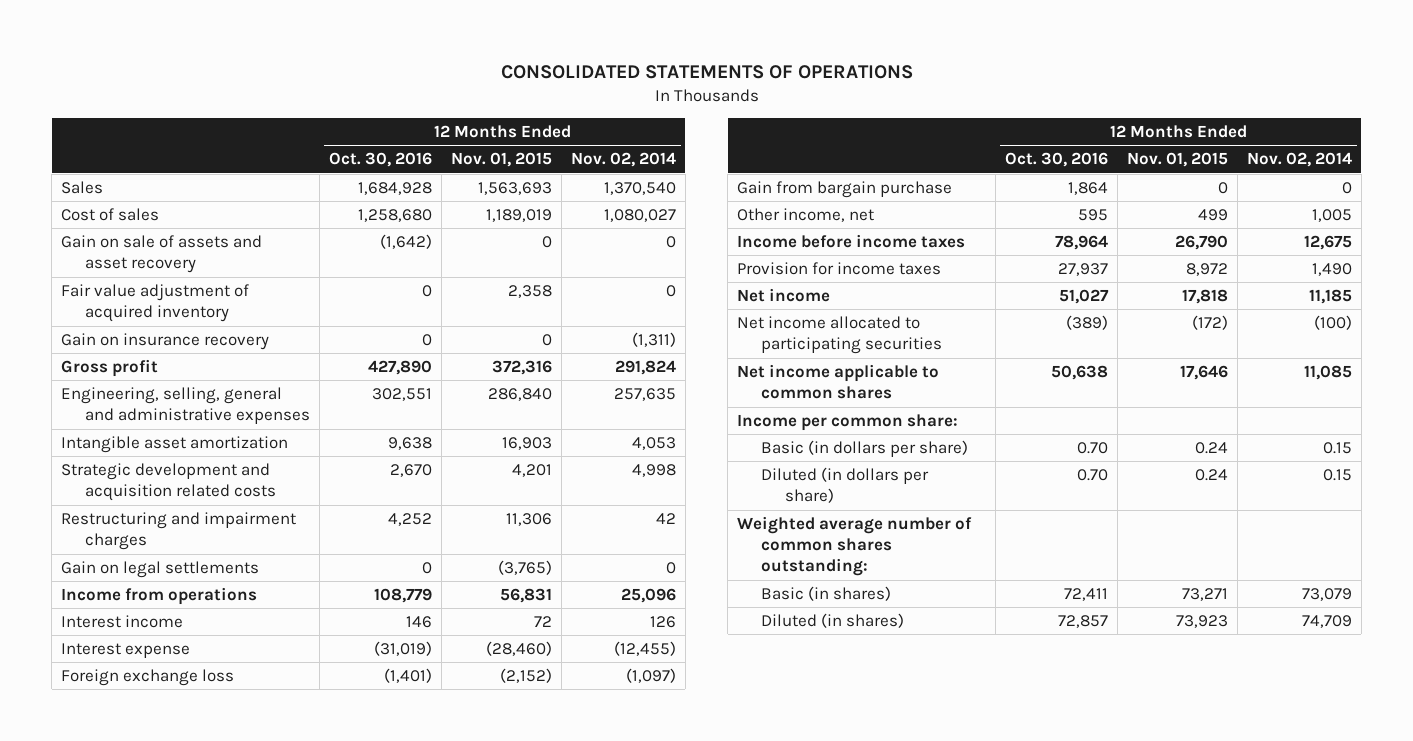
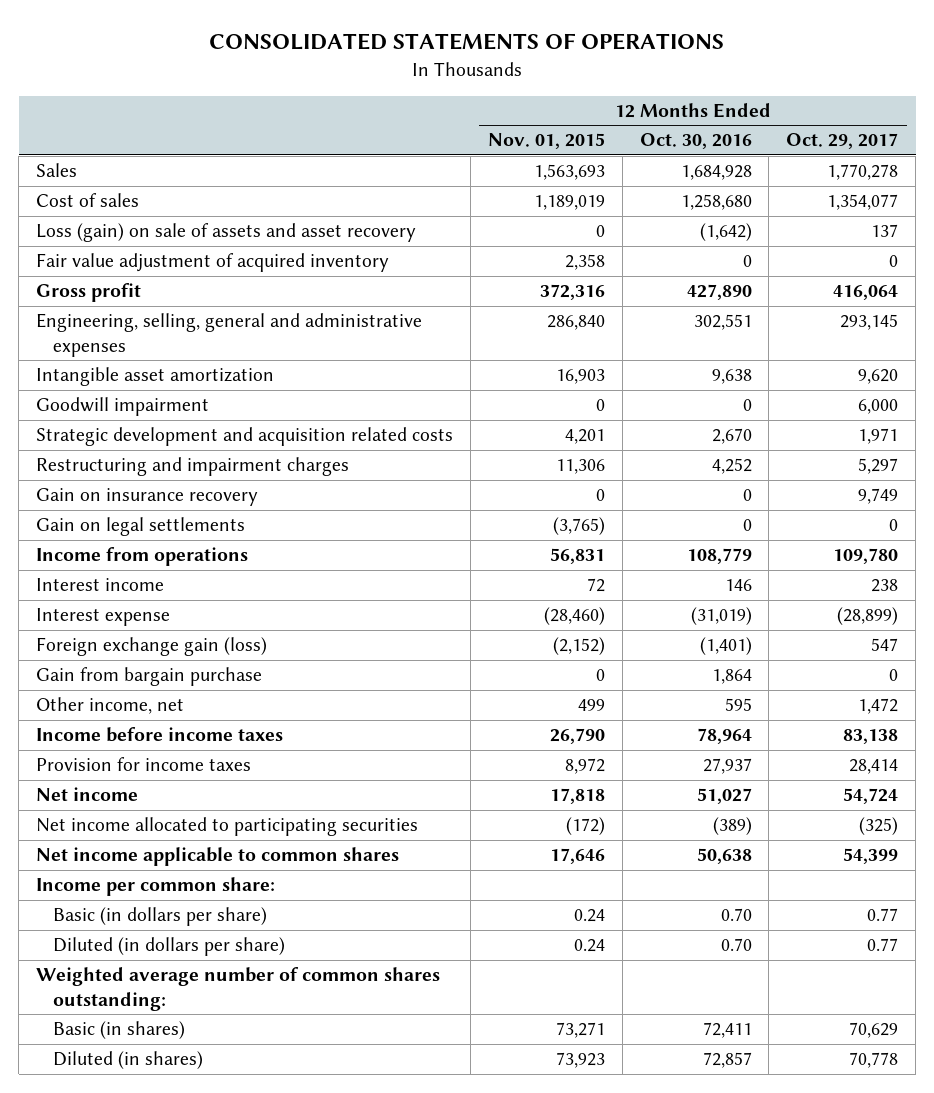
[570,152,676,168] Nov. 02, 2014 -> none
none -> [786,133,899,150] Oct. 29, 2017
[61,235,263,274] Gain on sale of assets and asset recovery -> [36,223,417,243] Loss (gain) on sale of assets and asset recovery
none -> [36,397,210,417] Goodwill impairment
[61,333,270,351] Gain on insurance recovery -> [36,488,259,507] Gain on insurance recovery
[61,669,235,687] Foreign exchange loss -> [36,637,268,657] Foreign exchange gain (loss)

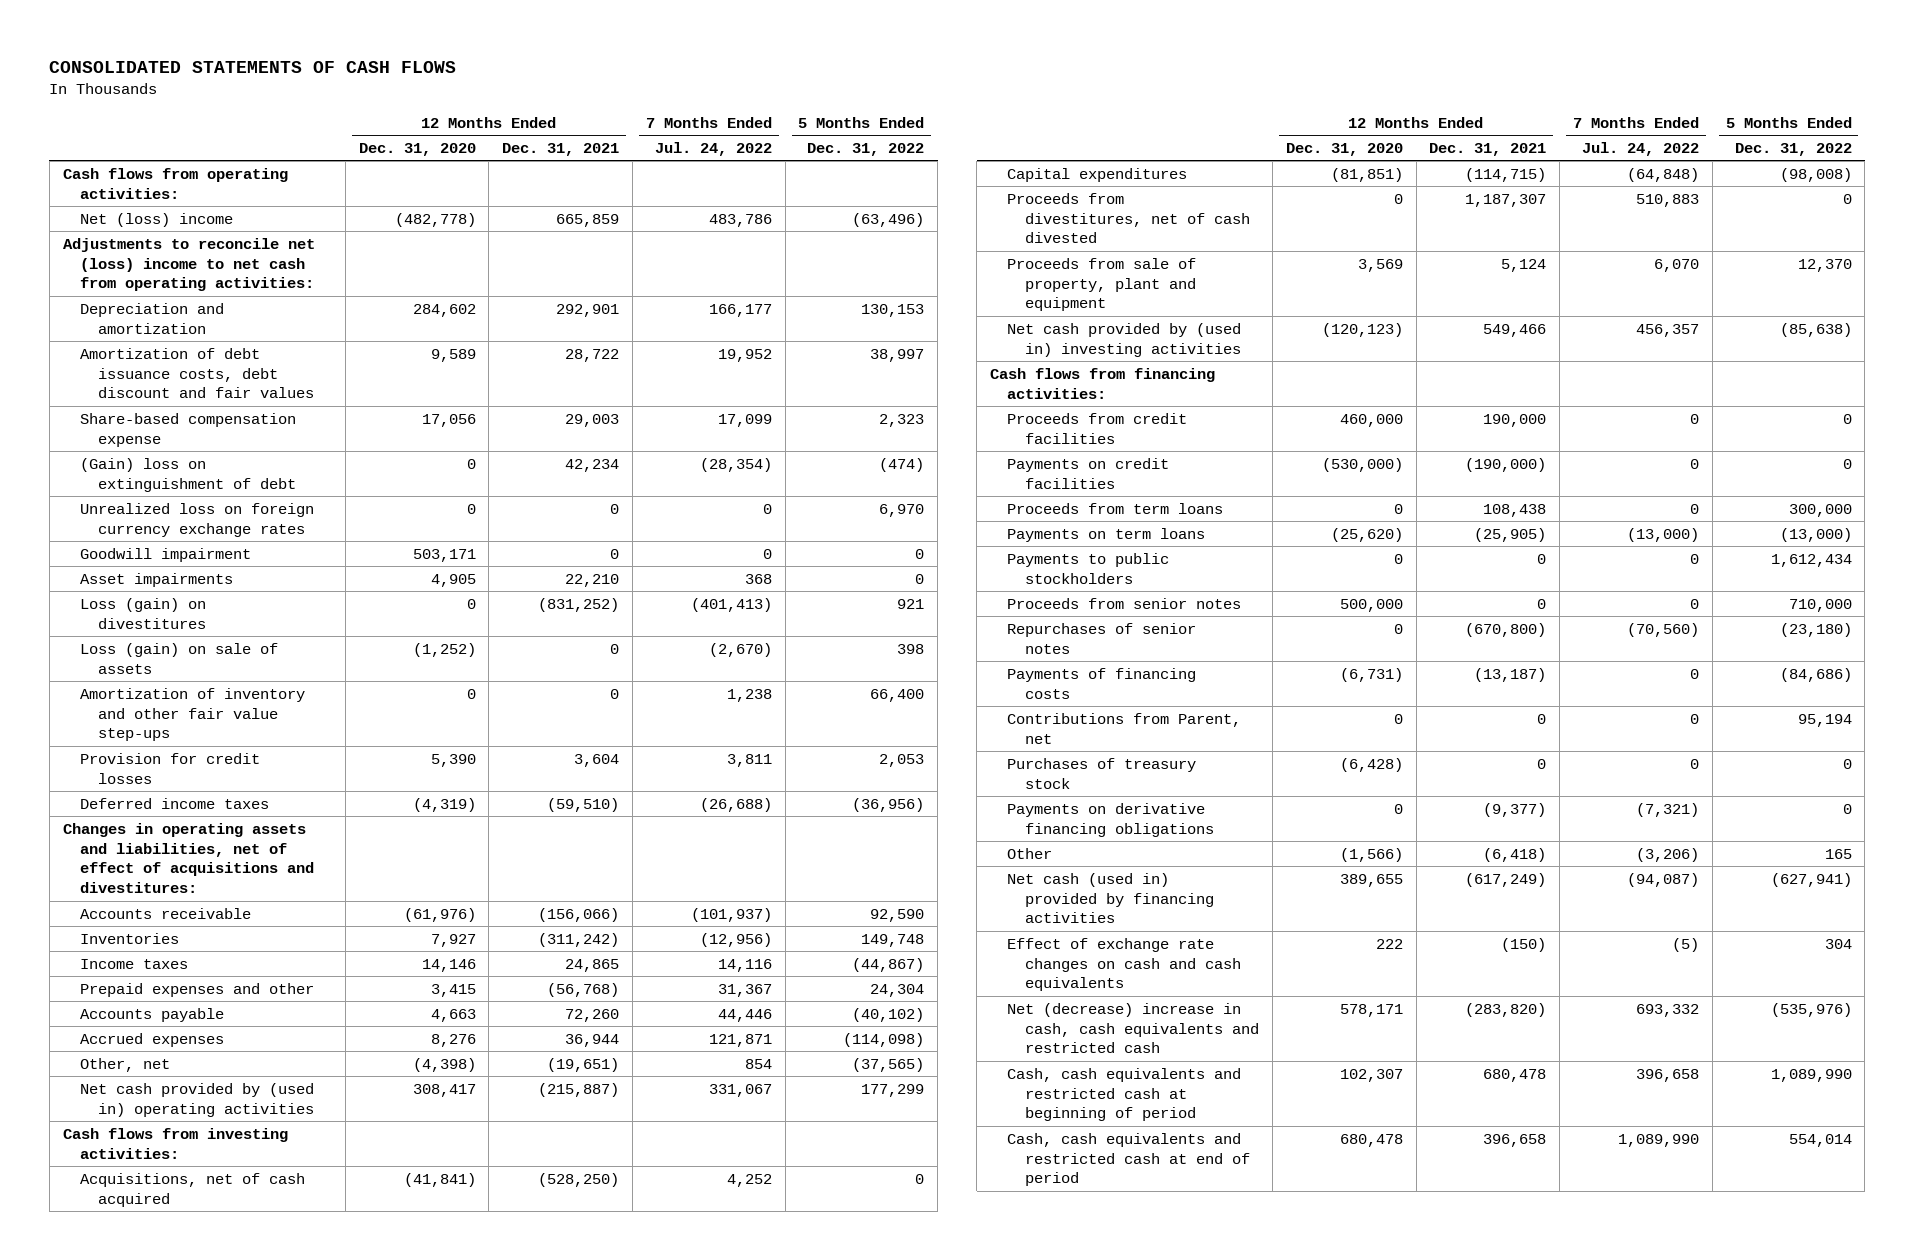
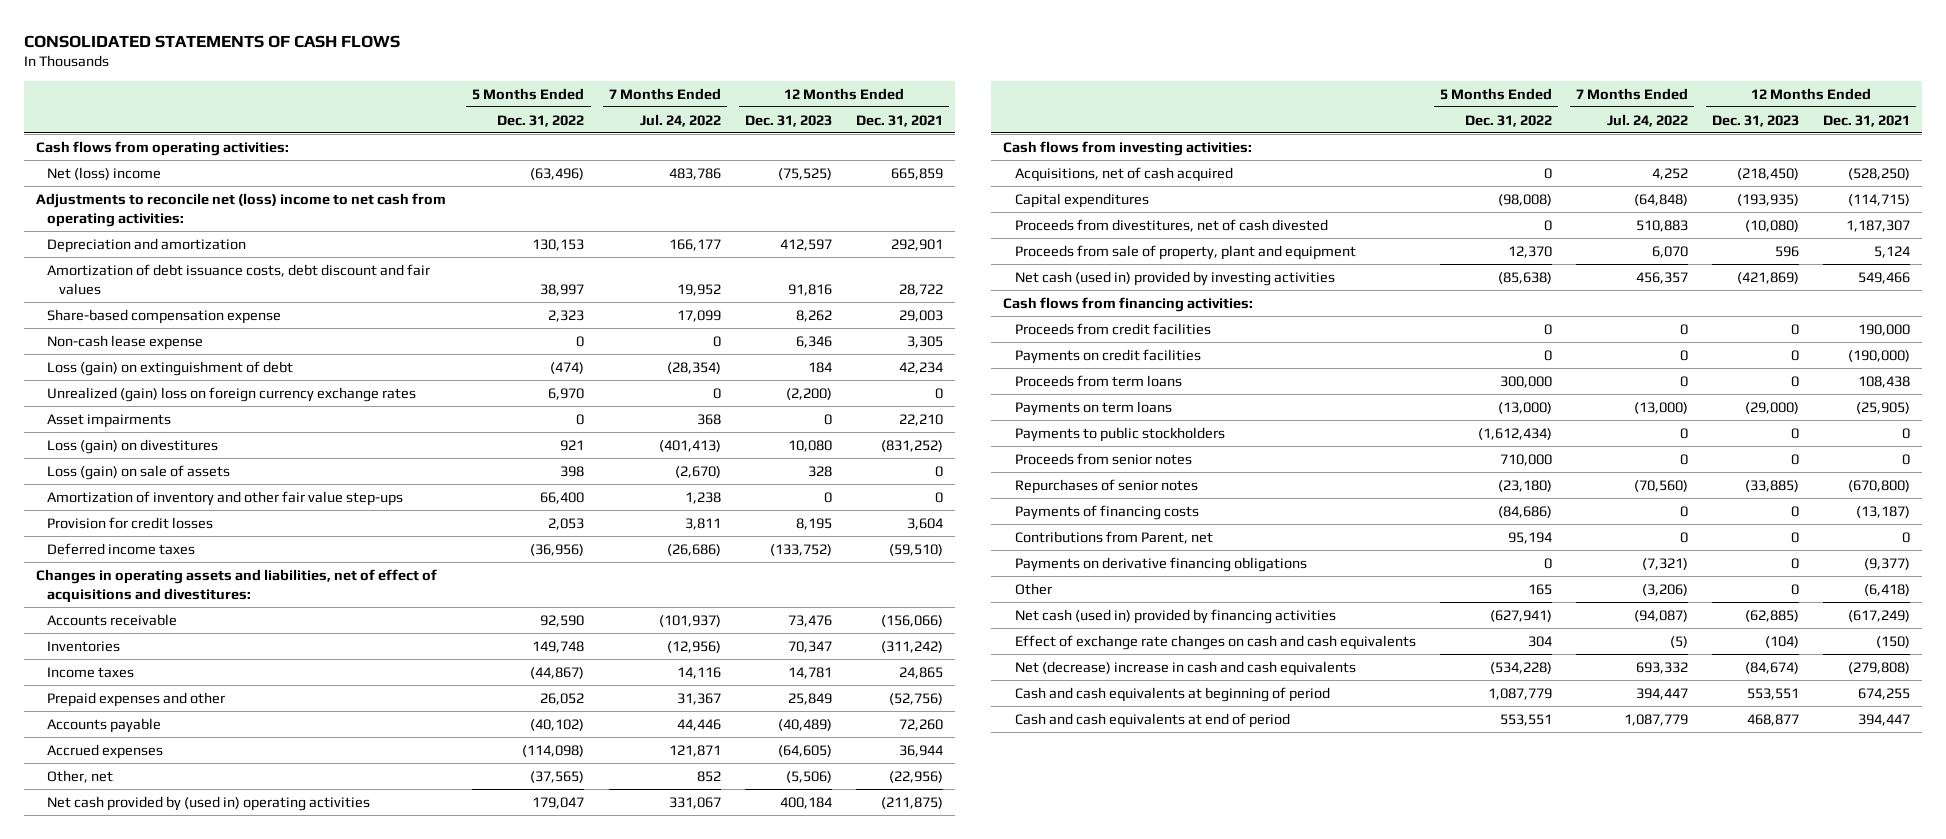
[358,142,476,156] Dec. 31, 2020 -> none
none -> [744,114,832,127] Dec. 31, 2023
[80,547,252,562] Goodwill impairment -> none
none -> [47,334,204,350] Non-cash lease expense
[80,457,296,492] (Gain) loss on extinguishment of debt -> [47,360,294,376] Loss (gain) on extinguishment of debt
[80,502,315,537] Unrealized loss on foreign currency exchange rates -> [47,386,417,402] Unrealized (gain) loss on foreign currency exchange rates
[699,797,772,812] (26,688) -> [666,543,721,556] (26,686)
[547,982,620,997] (56,768) -> [888,692,943,705] (52,756)
[870,983,925,997] 24,304 -> [540,692,585,705] 26,052
[547,1057,620,1072] (19,651) -> [888,770,943,783] (22,956)
[744,1058,772,1069] 854 -> [696,770,721,782] 852
[538,1082,620,1097] (215,887) -> [880,796,943,809] (211,875)
[861,1083,925,1097] 177,299 -> [532,796,585,809] 179,047
[1007,322,1242,357] Net cash provided by (used in) investing activities -> [1014,270,1335,286] Net cash (used in) provided by investing activities
[1770,553,1852,567] 1,612,434 -> [1477,427,1552,440] (1,612,434)
[1007,757,1197,789] Purchases of treasury stock -> none
[1007,1002,1260,1054] Net (decrease) increase in cash, cash equivalents and restricted cash -> [1014,660,1356,676] Net (decrease) increase in cash and cash equivalents
[1465,1002,1547,1017] (283,820) -> [1848,661,1911,674] (279,808)
[1770,1002,1852,1017] (535,976) -> [1489,661,1552,674] (534,228)
[1007,1067,1242,1122] Cash, cash equivalents and restricted cash at beginning of period -> [1014,686,1330,702] Cash and cash equivalents at beginning of period
[1483,1068,1547,1082] 680,478 -> [1858,687,1911,700] 674,255
[1636,1068,1700,1082] 396,658 -> [1636,687,1689,700] 394,447
[1770,1068,1852,1082] 1,089,990 -> [1487,687,1552,700] 1,087,779
[1007,1132,1251,1187] Cash, cash equivalents and restricted cash at end of period -> [1014,712,1290,728] Cash and cash equivalents at end of period
[1483,1133,1547,1147] 396,658 -> [1858,713,1911,726] 394,447
[1618,1133,1700,1147] 1,089,990 -> [1624,713,1689,726] 1,087,779
[1788,1133,1852,1147] 554,014 -> [1499,713,1552,726] 553,551

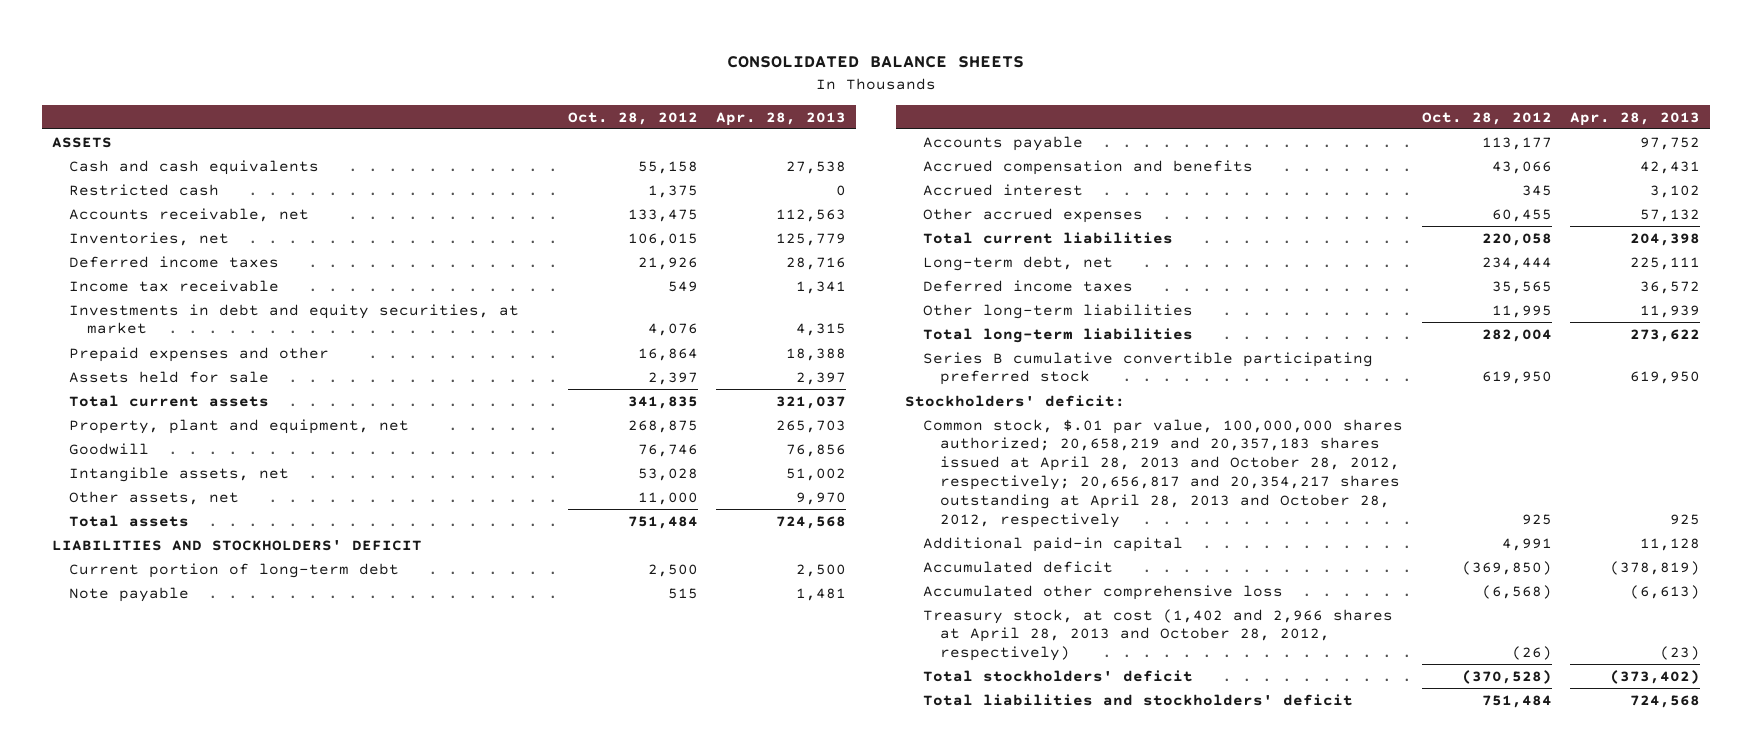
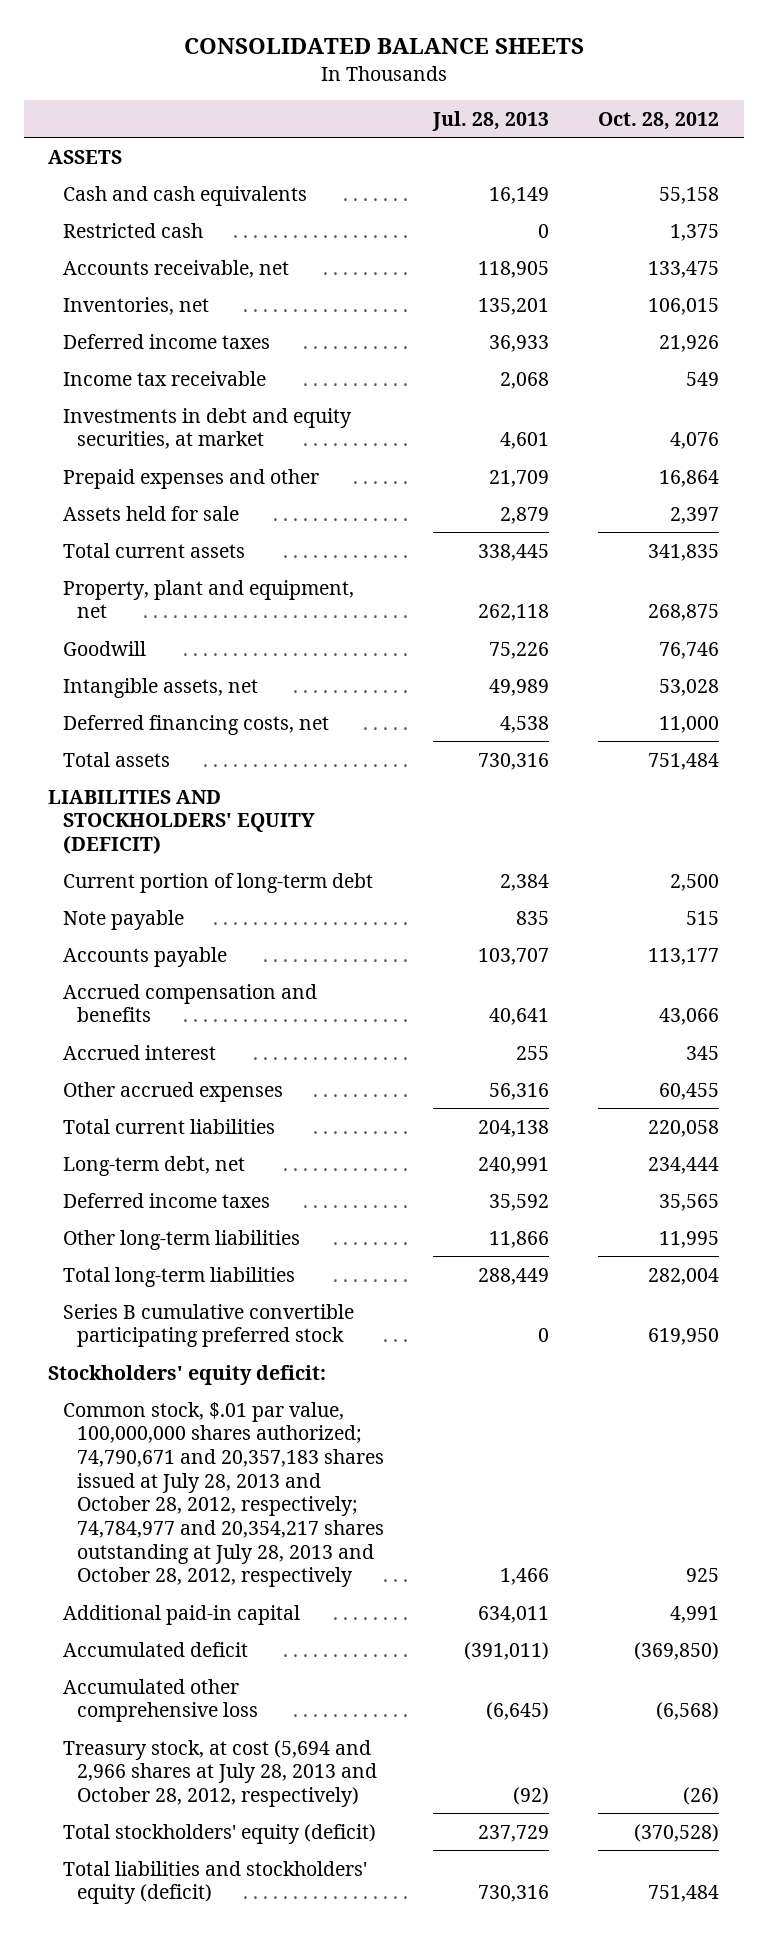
[716,111,847,126] Apr. 28, 2013 -> none
none -> [431,110,549,131] Jul. 28, 2013
[69,490,240,505] Other assets, net -> none
none -> [62,714,329,735] Deferred financing costs, net
[51,539,422,551] LIABILITIES AND STOCKHOLDERS' DEFICIT -> [48,789,315,854] LIABILITIES AND STOCKHOLDERS' EQUITY (DEFICIT)
[905,394,1126,407] Stockholders' deficit: -> [48,1364,327,1385] Stockholders' equity deficit:
[922,418,1403,529] Common stock, $.01 par value, 100,000,000 shares authorized; 20,658,219 and 20,357,183 shares issued at April 28, 2013 and October 28, 2012, respectively; 20,656,817 and 20,354,217 shares outstanding at April 28, 2013 and October 28, 2012, respectively -> [62,1401,384,1588] Common stock, $.01 par value, 100,000,000 shares authorized; 74,790,671 and 20,357,183 shares issued at July 28, 2013 and October 28, 2012, respectively; 74,784,977 and 20,354,217 shares outstanding at July 28, 2013 and October 28, 2012, respectively
[922,608,1393,662] Treasury stock, at cost (1,402 and 2,966 shares at April 28, 2013 and October 28, 2012, respectively) -> [62,1739,377,1807] Treasury stock, at cost (5,694 and 2,966 shares at July 28, 2013 and October 28, 2012, respectively)
[922,669,1193,682] Total stockholders' deficit -> [62,1823,376,1844] Total stockholders' equity (deficit)
[922,693,1353,706] Total liabilities and stockholders' deficit -> [62,1860,367,1905] Total liabilities and stockholders' equity (deficit)

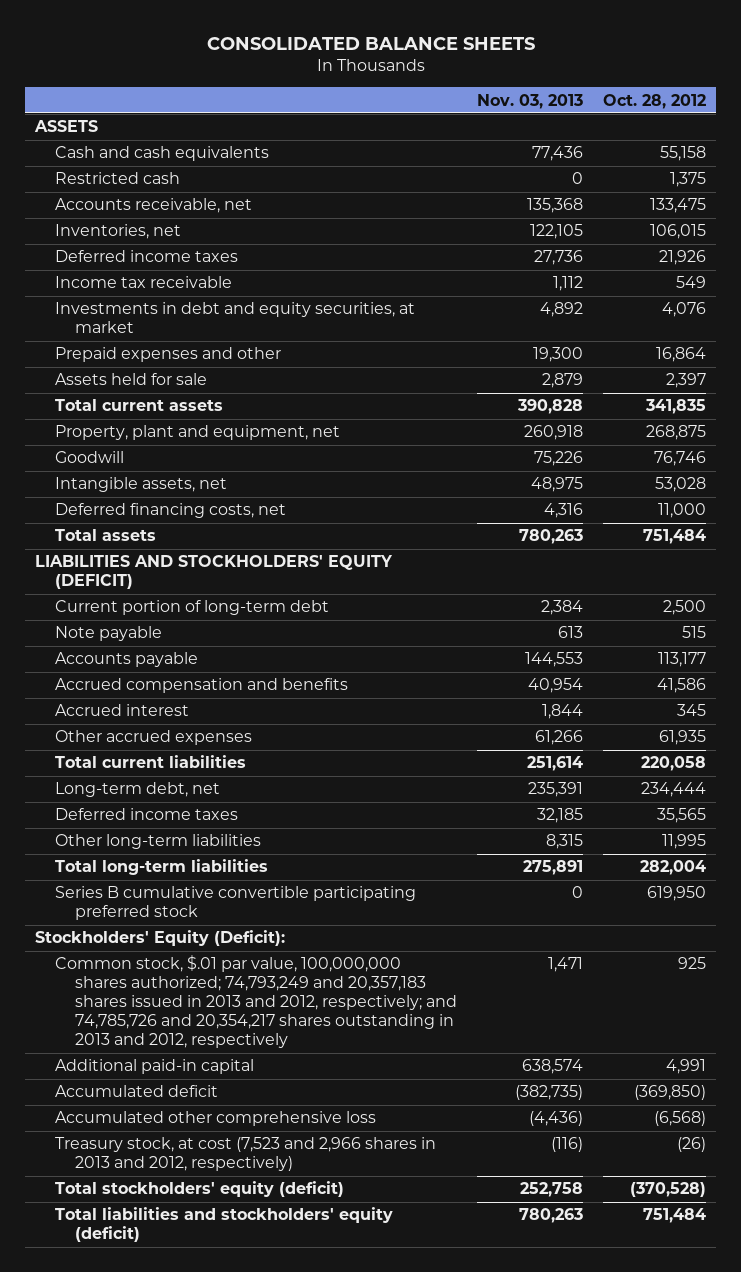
[431,110,549,131] Jul. 28, 2013 -> none
none -> [477,93,584,109] Nov. 03, 2013
[659,1008,720,1026] 43,066 -> [656,678,706,694] 41,586
[659,1082,720,1100] 60,455 -> [658,730,706,746] 61,935
[48,1364,327,1385] Stockholders' equity deficit: -> [35,930,286,947] Stockholders' Equity (Deficit):
[62,1401,384,1588] Common stock, $.01 par value, 100,000,000 shares authorized; 74,790,671 and 20,357,183 shares issued at July 28, 2013 and October 28, 2012, respectively; 74,784,977 and 20,354,217 shares outstanding at July 28, 2013 and October 28, 2012, respectively -> [55,955,458,1049] Common stock, $.01 par value, 100,000,000 shares authorized; 74,793,249 and 20,357,183 shares issued in 2013 and 2012, respectively; and 74,785,726 and 20,354,217 shares outstanding in 2013 and 2012, respectively
[62,1739,377,1807] Treasury stock, at cost (5,694 and 2,966 shares at July 28, 2013 and October 28, 2012, respectively) -> [55,1137,437,1172] Treasury stock, at cost (7,523 and 2,966 shares in 2013 and 2012, respectively)

